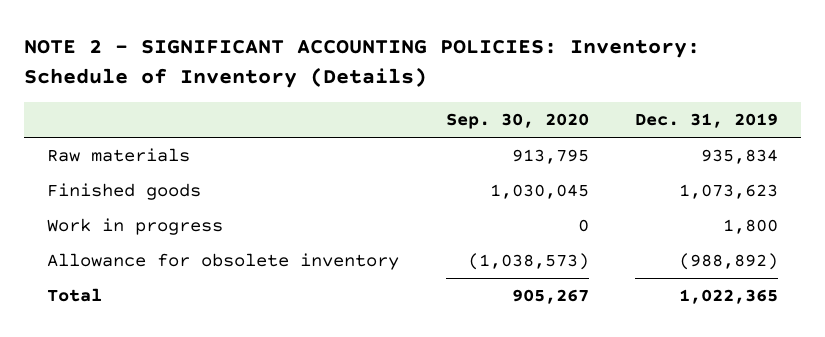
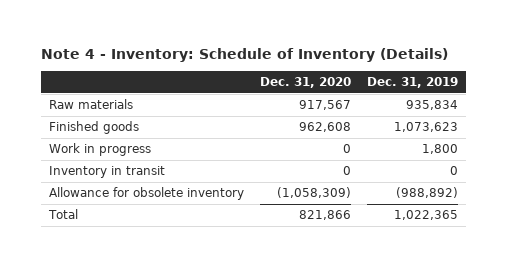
[23,40,700,89] NOTE 2 - SIGNIFICANT ACCOUNTING POLICIES: Inventory: Schedule of Inventory (Details) -> [40,47,448,62] Note 4 - Inventory: Schedule of Inventory (Details)
[445,113,589,130] Sep. 30, 2020 -> none
none -> [259,76,351,88] Dec. 31, 2020
none -> [48,166,165,179] Inventory in transit

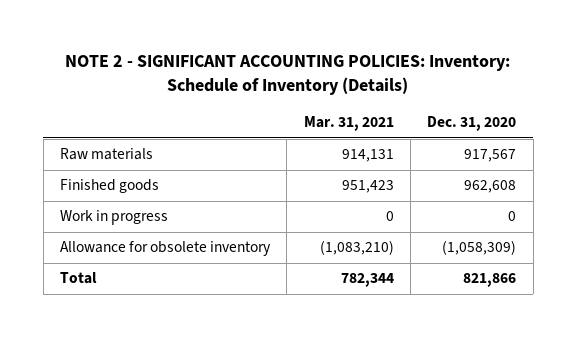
[40,47,448,62] Note 4 - Inventory: Schedule of Inventory (Details) -> [65,55,511,96] NOTE 2 - SIGNIFICANT ACCOUNTING POLICIES: Inventory: Schedule of Inventory (Details)
[367,76,459,88] Dec. 31, 2019 -> none
none -> [303,116,394,132] Mar. 31, 2021
[48,166,165,179] Inventory in transit -> none

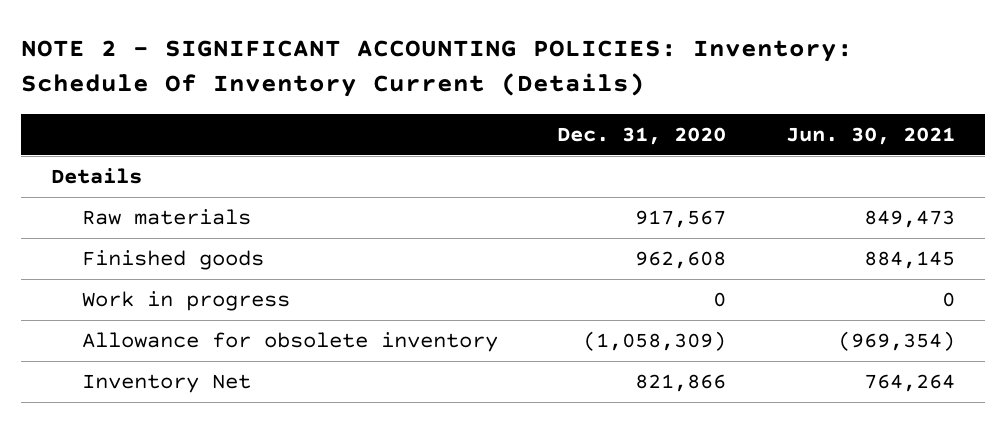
[65,55,511,96] NOTE 2 - SIGNIFICANT ACCOUNTING POLICIES: Inventory: Schedule of Inventory (Details) -> [20,40,853,98] NOTE 2 - SIGNIFICANT ACCOUNTING POLICIES: Inventory: Schedule Of Inventory Current (Details)
[303,116,394,132] Mar. 31, 2021 -> none
none -> [785,126,955,145] Jun. 30, 2021
none -> [50,168,142,185] Details
[60,272,98,285] Total -> [81,374,251,394] Inventory Net

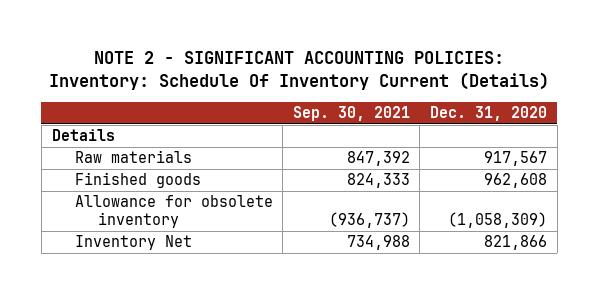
[785,126,955,145] Jun. 30, 2021 -> none
none -> [292,106,410,122] Sep. 30, 2021
[81,291,290,312] Work in progress -> none

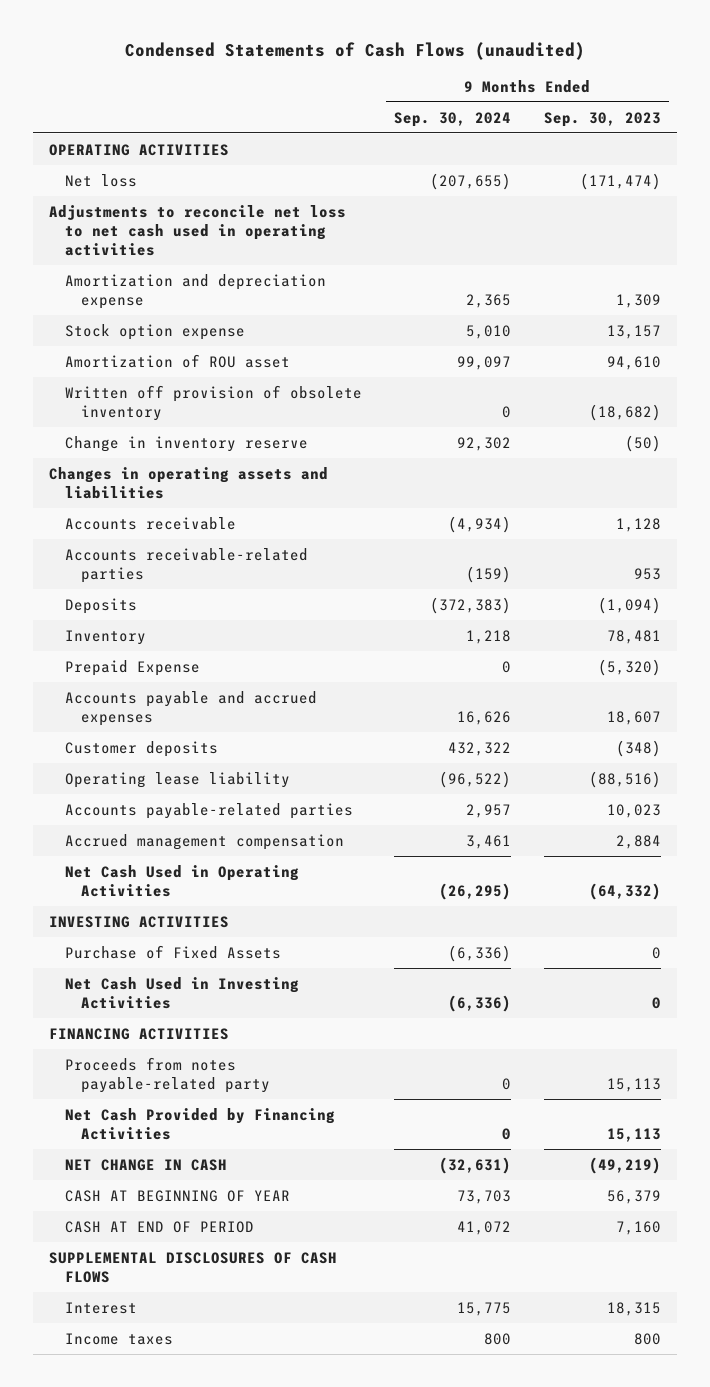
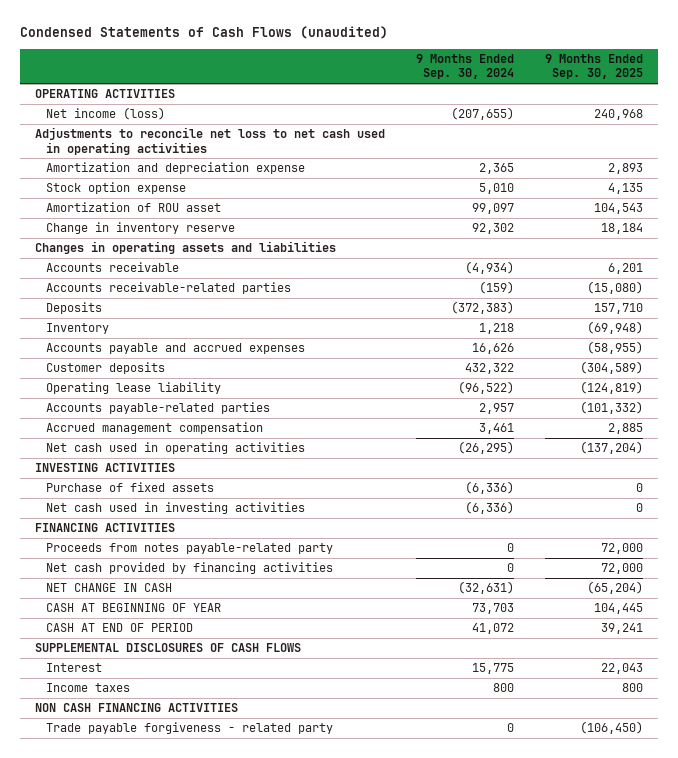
[543,111,661,127] Sep. 30, 2023 -> none
none -> [544,53,643,80] 9 Months Ended Sep. 30, 2025
[65,173,138,187] Net loss -> [45,107,165,121] Net income (loss)
[65,384,363,421] Written off provision of obsolete inventory -> none
[65,659,201,676] Prepaid Expense -> none
[65,864,300,897] Net Cash Used in Operating Activities -> [45,442,305,455] Net cash used in operating activities
[65,944,282,959] Purchase of Fixed Assets -> [45,482,214,493] Purchase of fixed assets
[65,976,300,1009] Net Cash Used in Investing Activities -> [45,502,305,515] Net cash used in investing activities
[65,1107,336,1140] Net Cash Provided by Financing Activities -> [45,562,333,575] Net cash provided by financing activities
none -> [35,703,239,713] NON CASH FINANCING ACTIVITIES
none -> [45,722,333,735] Trade payable forgiveness - related party

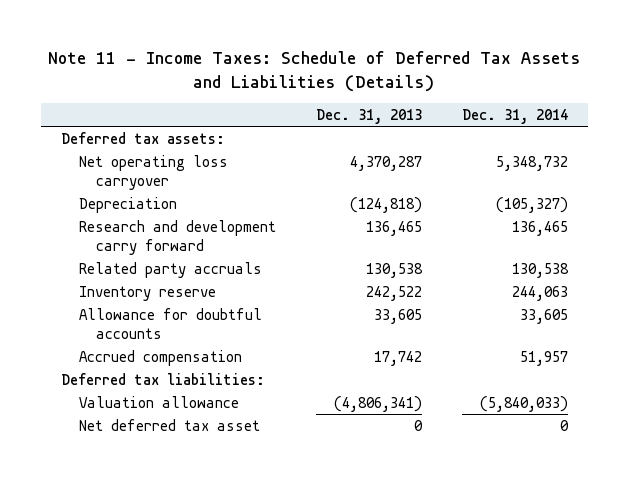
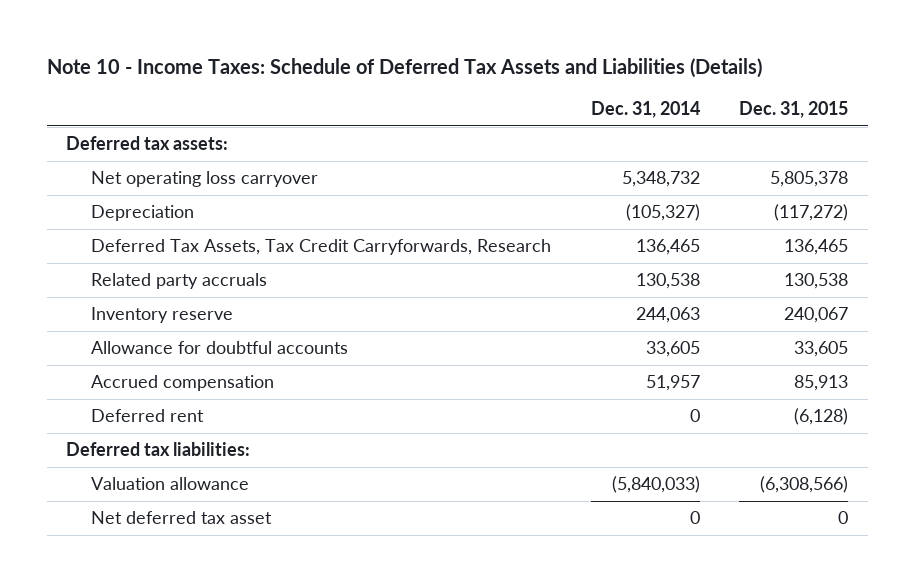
[48,51,581,92] Note 11 - Income Taxes: Schedule of Deferred Tax Assets and Liabilities (Details) -> [46,57,762,78] Note 10 - Income Taxes: Schedule of Deferred Tax Assets and Liabilities (Details)
[315,108,422,124] Dec. 31, 2013 -> none
none -> [739,100,849,118] Dec. 31, 2015
[78,219,276,255] Research and development carry forward -> [91,239,552,256] Deferred Tax Assets, Tax Credit Carryforwards, Research
none -> [91,409,205,423] Deferred rent

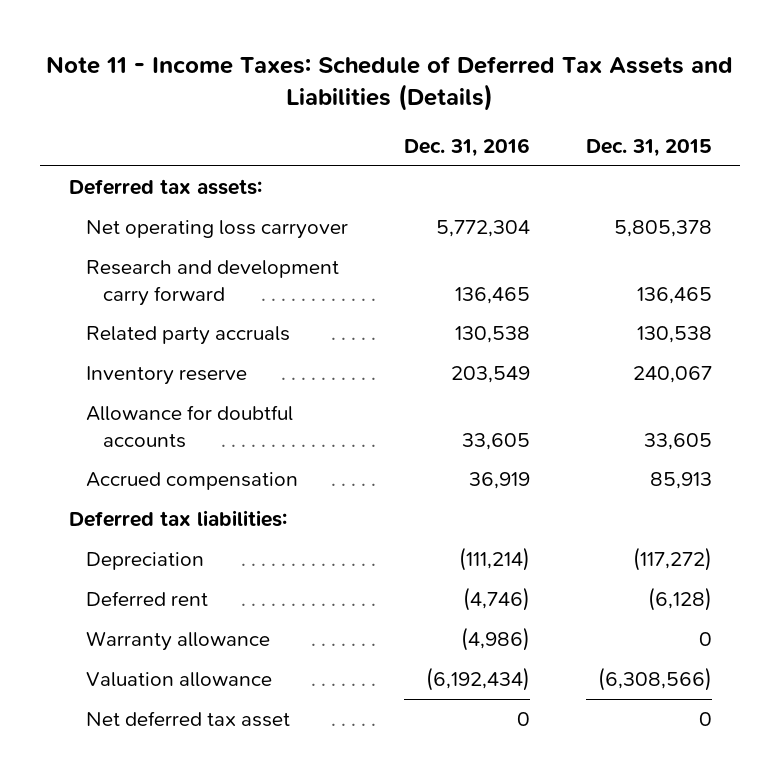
[46,57,762,78] Note 10 - Income Taxes: Schedule of Deferred Tax Assets and Liabilities (Details) -> [46,55,734,112] Note 11 - Income Taxes: Schedule of Deferred Tax Assets and Liabilities (Details)
[590,100,700,118] Dec. 31, 2014 -> none
none -> [403,138,530,158] Dec. 31, 2016
[91,239,552,256] Deferred Tax Assets, Tax Credit Carryforwards, Research -> [85,259,339,306] Research and development carry forward
[91,205,195,222] Depreciation -> [85,551,204,570] Depreciation
[91,409,205,423] Deferred rent -> [85,590,208,606] Deferred rent
none -> [85,630,270,651] Warranty allowance

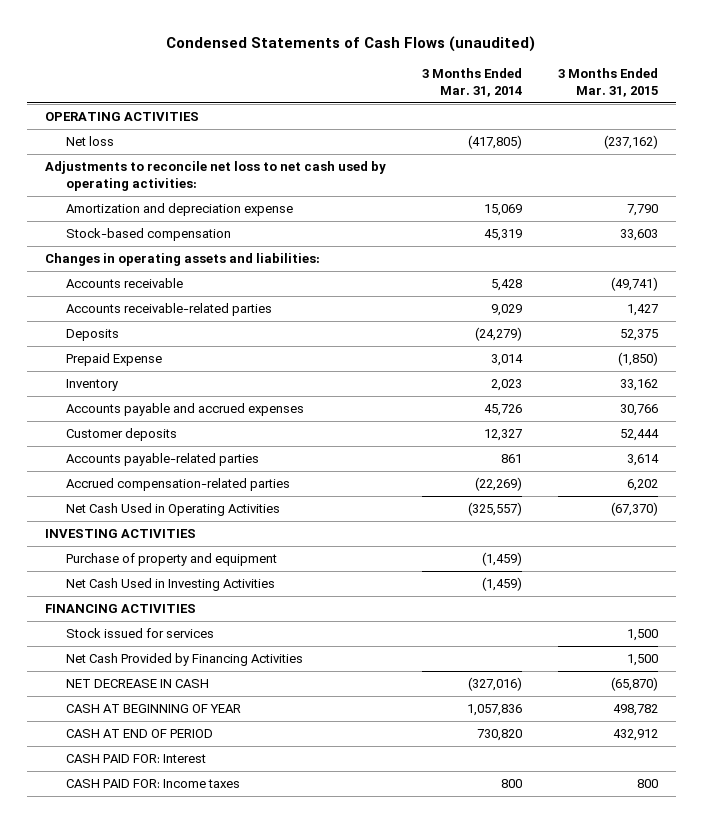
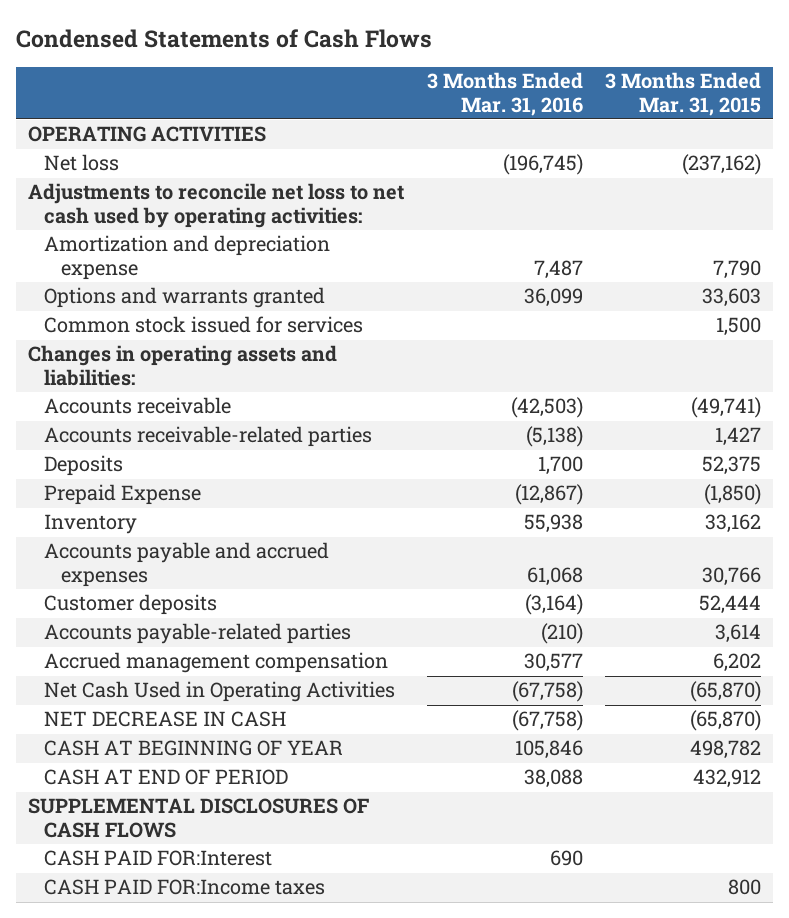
[166,35,536,52] Condensed Statements of Cash Flows (unaudited) -> [16,28,433,48] Condensed Statements of Cash Flows
[421,67,522,97] 3 Months Ended Mar. 31, 2014 -> none
none -> [426,72,583,116] 3 Months Ended Mar. 31, 2016
[65,228,231,242] Stock-based compensation -> [44,287,326,309] Options and warrants granted
none -> [44,316,364,334] Common stock issued for services
[45,529,197,539] INVESTING ACTIVITIES -> none
[65,553,277,567] Purchase of property and equipment -> none
[65,578,275,592] Net Cash Used in Investing Activities -> none
[45,604,197,614] FINANCING ACTIVITIES -> none
[65,628,214,639] Stock issued for services -> none
[65,653,303,667] Net Cash Provided by Financing Activities -> none
[65,478,290,492] Accrued compensation-related parties -> [44,652,389,674] Accrued management compensation
[610,502,658,517] (67,370) -> [690,681,762,703] (65,870)
none -> [27,798,369,839] SUPPLEMENTAL DISCLOSURES OF CASH FLOWS
[65,754,206,764] CASH PAID FOR: Interest -> [44,850,273,867] CASH PAID FOR:Interest
[65,779,240,789] CASH PAID FOR: Income taxes -> [44,879,326,896] CASH PAID FOR:Income taxes

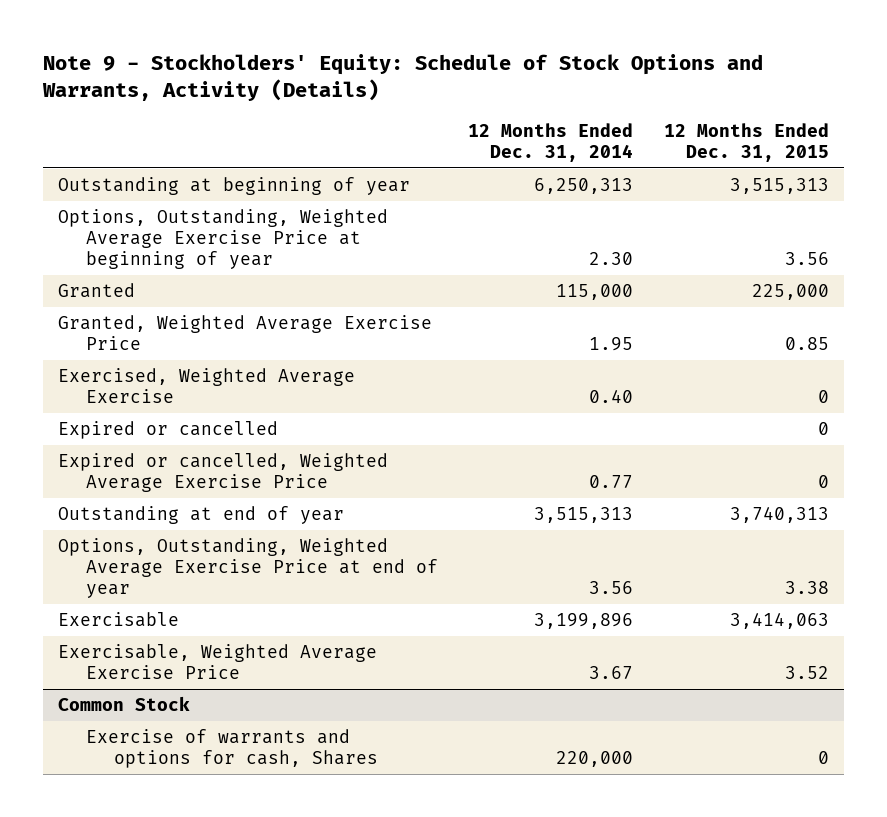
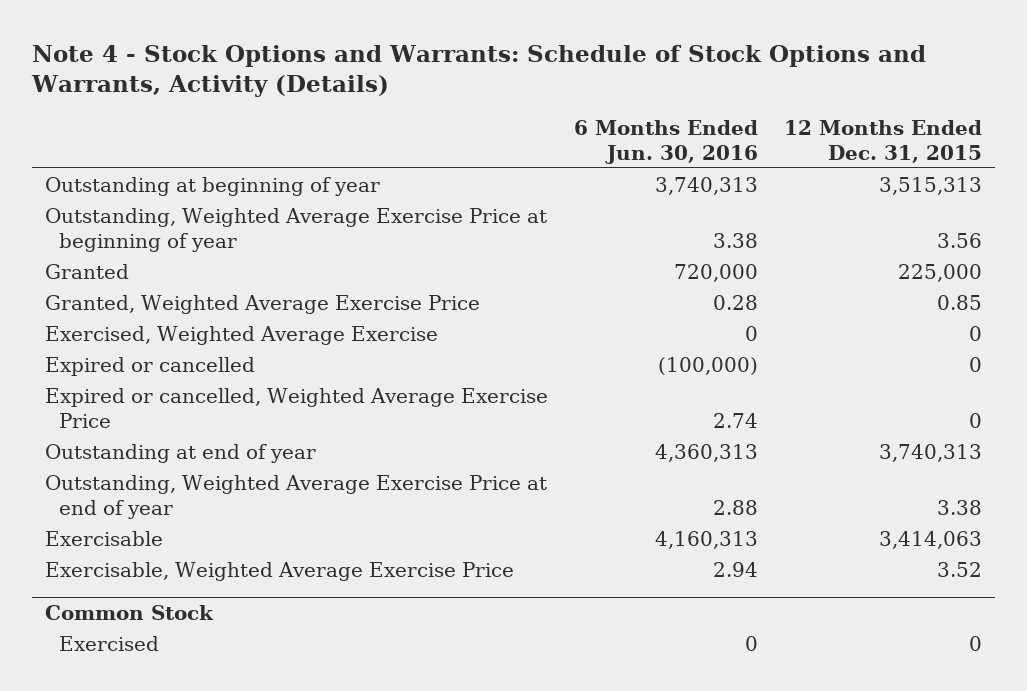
[41,53,763,102] Note 9 - Stockholders' Equity: Schedule of Stock Options and Warrants, Activity (Details) -> [30,45,926,98] Note 4 - Stock Options and Warrants: Schedule of Stock Options and Warrants, Activity (Details)
[468,122,634,162] 12 Months Ended Dec. 31, 2014 -> none
none -> [574,119,759,164] 6 Months Ended Jun. 30, 2016
[57,209,388,270] Options, Outstanding, Weighted Average Exercise Price at beginning of year -> [45,207,548,252] Outstanding, Weighted Average Exercise Price at beginning of year
[57,538,438,599] Options, Outstanding, Weighted Average Exercise Price at end of year -> [45,474,548,519] Outstanding, Weighted Average Exercise Price at end of year
[85,729,378,769] Exercise of warrants and options for cash, Shares -> [59,635,160,651] Exercised

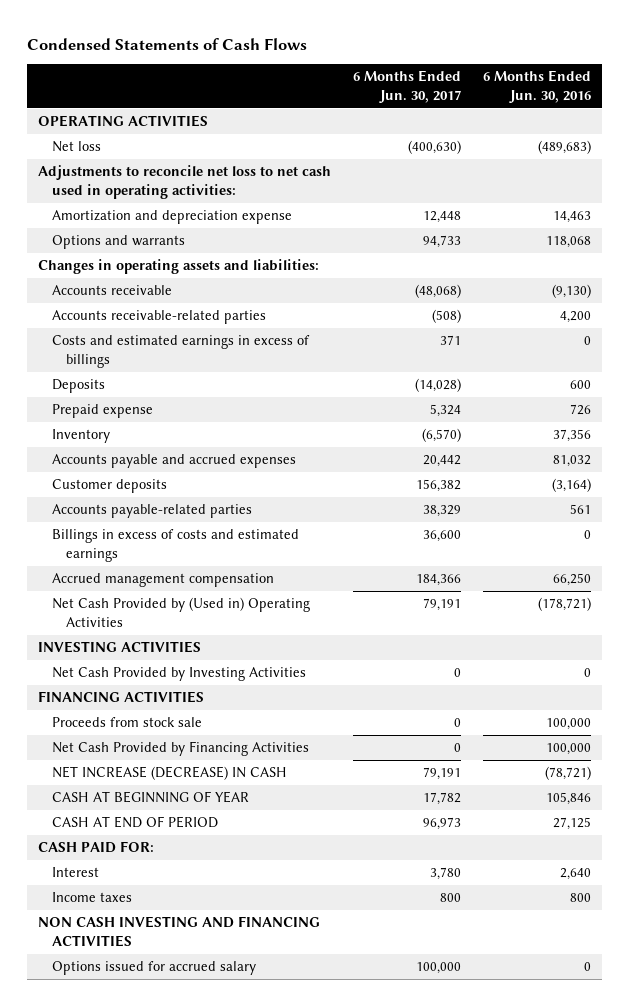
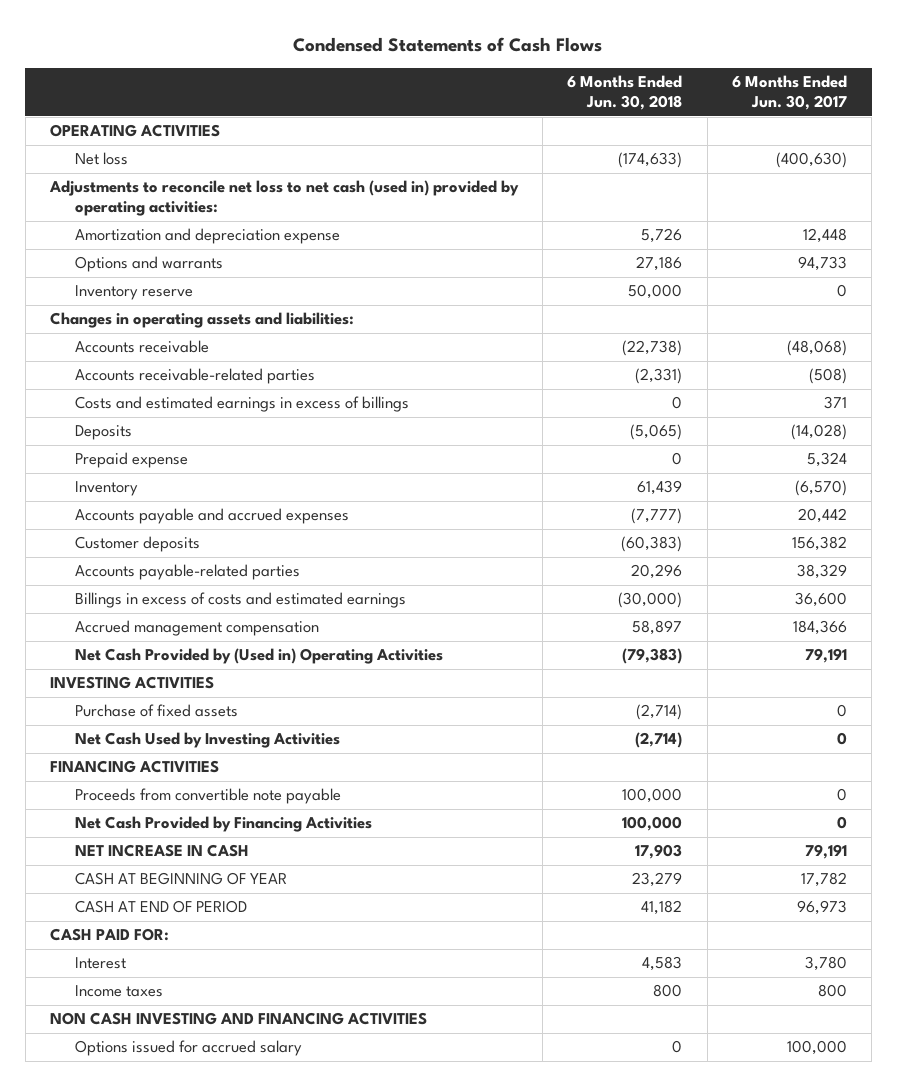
[482,70,591,104] 6 Months Ended Jun. 30, 2016 -> none
none -> [567,75,683,111] 6 Months Ended Jun. 30, 2018
[38,165,332,200] Adjustments to reconcile net loss to net cash used in operating activities: -> [48,180,519,217] Adjustments to reconcile net loss to net cash (used in) provided by operating activities:
none -> [74,285,193,301] Inventory reserve
none -> [74,704,238,718] Purchase of fixed assets
[51,667,306,682] Net Cash Provided by Investing Activities -> [74,732,340,749] Net Cash Used by Investing Activities
[51,717,202,728] Proceeds from stock sale -> none
none -> [74,788,341,805] Proceeds from convertible note payable
[51,766,287,781] NET INCREASE (DECREASE) IN CASH -> [74,844,249,858] NET INCREASE IN CASH

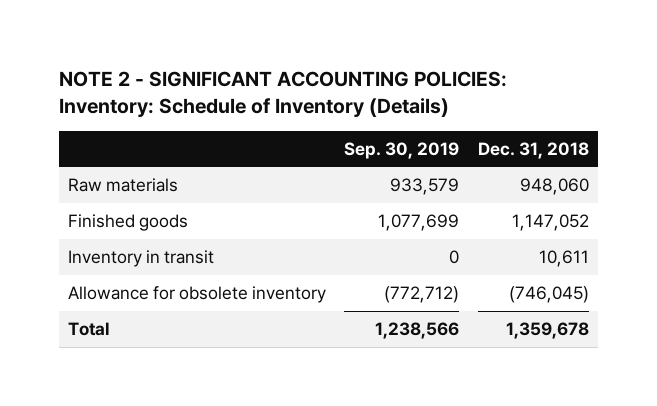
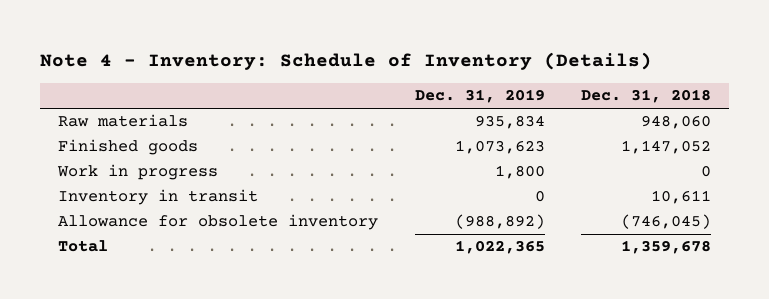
[58,70,507,118] NOTE 2 - SIGNIFICANT ACCOUNTING POLICIES: Inventory: Schedule of Inventory (Details) -> [40,52,653,71] Note 4 - Inventory: Schedule of Inventory (Details)
[344,141,460,159] Sep. 30, 2019 -> none
none -> [414,89,545,104] Dec. 31, 2019
none -> [57,164,219,181] Work in progress

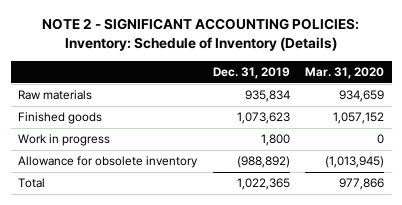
[40,52,653,71] Note 4 - Inventory: Schedule of Inventory (Details) -> [42,18,360,52] NOTE 2 - SIGNIFICANT ACCOUNTING POLICIES: Inventory: Schedule of Inventory (Details)
[581,89,712,104] Dec. 31, 2018 -> none
none -> [305,66,385,79] Mar. 31, 2020
[58,189,259,206] Inventory in transit -> none

